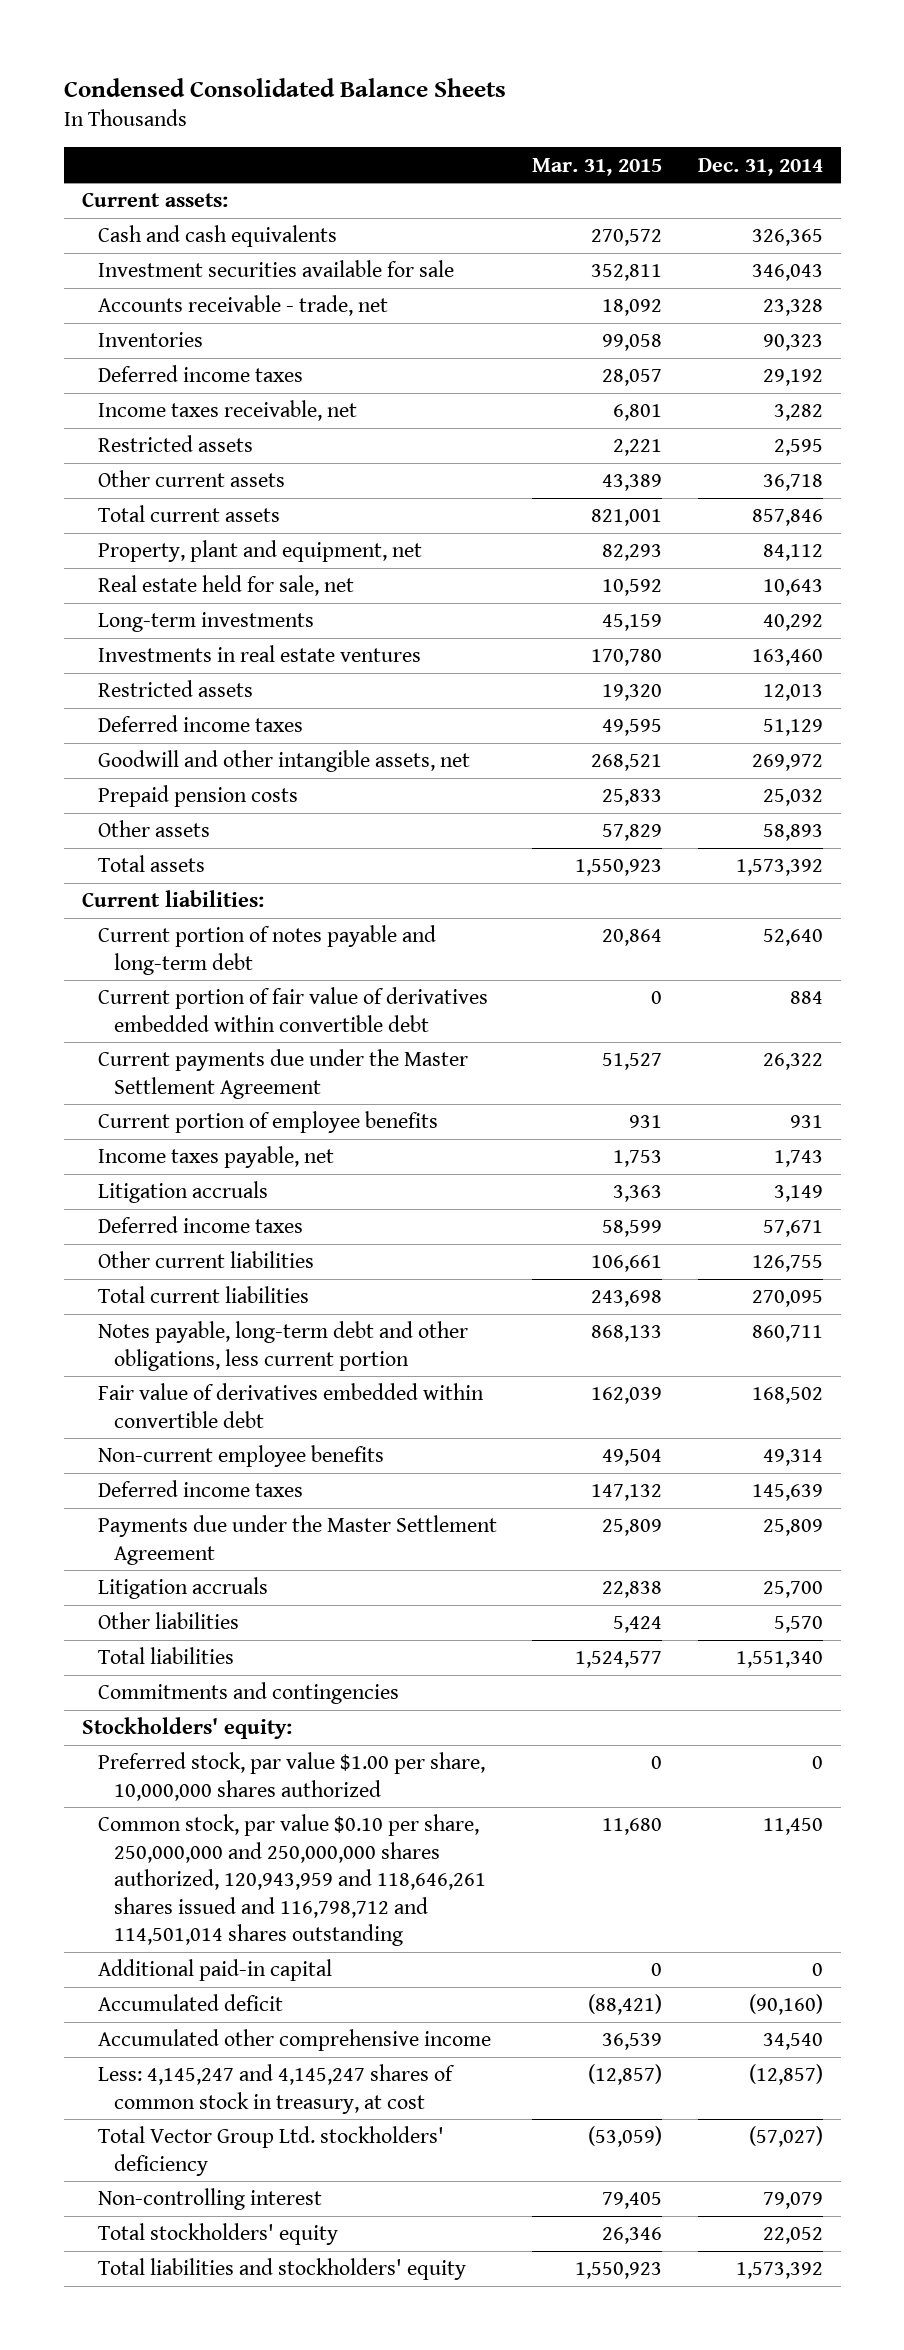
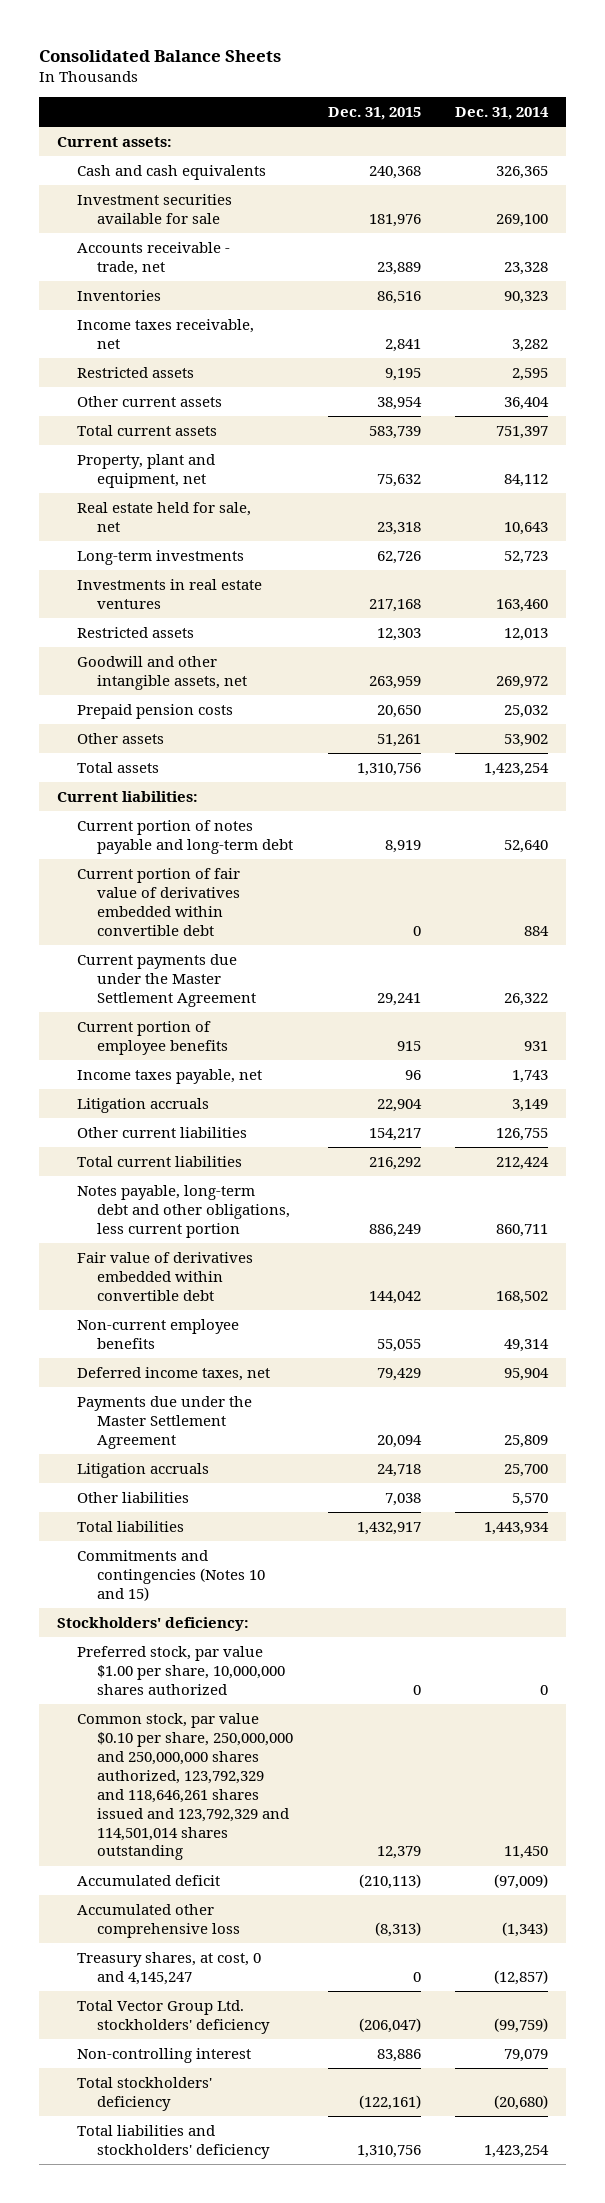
[63,78,506,98] Condensed Consolidated Balance Sheets -> [39,50,282,63] Consolidated Balance Sheets
[532,157,663,176] Mar. 31, 2015 -> none
none -> [327,107,421,121] Dec. 31, 2015
[751,264,823,282] 346,043 -> [496,213,549,227] 269,100
[97,365,303,383] Deferred income taxes -> none
[762,474,823,492] 36,718 -> [504,396,550,410] 36,404
[751,509,823,527] 857,846 -> [496,425,549,439] 751,397
[762,614,823,632] 40,292 -> [504,550,549,564] 52,723
[97,715,303,733] Deferred income taxes -> none
[762,824,823,842] 58,893 -> [504,733,549,747] 53,902
[735,859,823,877] 1,573,392 -> [484,762,550,776] 1,423,254
[97,1216,303,1234] Deferred income taxes -> none
[751,1290,823,1308] 270,095 -> [496,1156,550,1170] 212,424
[97,1480,303,1498] Deferred income taxes -> [77,1366,271,1381] Deferred income taxes, net
[751,1484,823,1502] 145,639 -> [504,1367,550,1381] 95,904
[735,1651,823,1669] 1,551,340 -> [484,1521,550,1535] 1,443,934
[97,1682,399,1705] Commitments and contingencies -> [77,1549,266,1601] Commitments and contingencies (Notes 10 and 15)
[81,1717,292,1740] Stockholders' equity: -> [56,1616,249,1631] Stockholders' deficiency:
[97,1959,332,1982] Additional paid-in capital -> none
[97,1814,486,1947] Common stock, par value $0.10 per share, 250,000,000 and 250,000,000 shares authorized, 120,943,959 and 118,646,261 shares issued and 116,798,712 and 114,501,014 shares outstanding -> [77,1712,294,1861] Common stock, par value $0.10 per share, 250,000,000 and 250,000,000 shares authorized, 123,792,329 and 118,646,261 shares issued and 123,792,329 and 114,501,014 shares outstanding
[748,1994,823,2016] (90,160) -> [494,1873,549,1889] (97,009)
[97,2029,491,2052] Accumulated other comprehensive income -> [77,1903,241,1938] Accumulated other comprehensive loss
[762,2033,823,2051] 34,540 -> [502,1921,549,1937] (1,343)
[97,2064,455,2114] Less: 4,145,247 and 4,145,247 shares of common stock in treasury, at cost -> [77,1951,262,1985] Treasury shares, at cost, 0 and 4,145,247
[748,2126,823,2148] (57,027) -> [494,2017,549,2033] (99,759)
[97,2223,338,2246] Total stockholders' equity -> [77,2076,213,2111] Total stockholders' deficiency
[762,2227,823,2245] 22,052 -> [494,2094,549,2110] (20,680)
[97,2258,466,2281] Total liabilities and stockholders' equity -> [77,2124,271,2159] Total liabilities and stockholders' deficiency
[735,2262,823,2280] 1,573,392 -> [484,2144,550,2158] 1,423,254

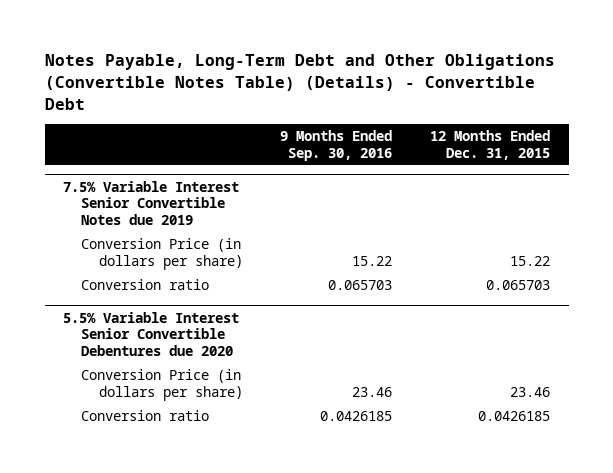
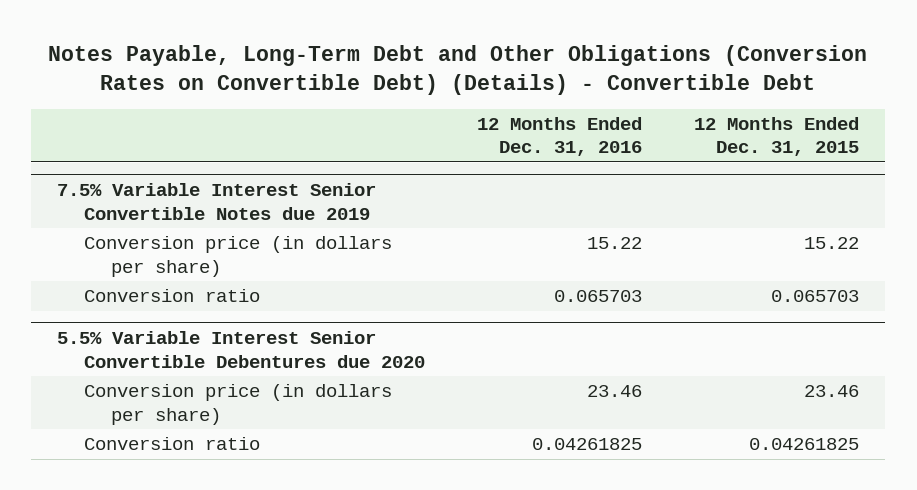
[44,54,555,110] Notes Payable, Long-Term Debt and Other Obligations (Convertible Notes Table) (Details) - Convertible Debt -> [48,44,868,95] Notes Payable, Long-Term Debt and Other Obligations (Conversion Rates on Convertible Debt) (Details) - Convertible Debt
[280,130,393,161] 9 Months Ended Sep. 30, 2016 -> none
none -> [477,116,643,157] 12 Months Ended Dec. 31, 2016
[81,238,243,270] Conversion Price (in dollars per share) -> [84,236,393,277] Conversion price (in dollars per share)
[81,369,243,401] Conversion Price (in dollars per share) -> [84,384,393,425] Conversion price (in dollars per share)
[477,411,550,422] 0.0426185 -> [749,438,860,451] 0.04261825

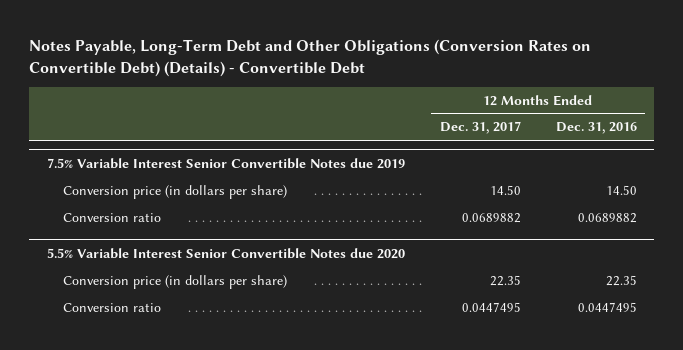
[694,116,860,157] 12 Months Ended Dec. 31, 2015 -> none
none -> [439,121,521,135] Dec. 31, 2017
[587,237,643,250] 15.22 -> [605,184,637,195] 14.50
[554,290,643,303] 0.065703 -> [577,212,637,223] 0.0689882
[57,330,426,368] 5.5% Variable Interest Senior Convertible Debentures due 2020 -> [46,247,405,259] 5.5% Variable Interest Senior Convertible Notes due 2020
[587,385,643,398] 23.46 -> [605,274,637,286] 22.35
[532,438,643,451] 0.04261825 -> [577,301,637,312] 0.0447495

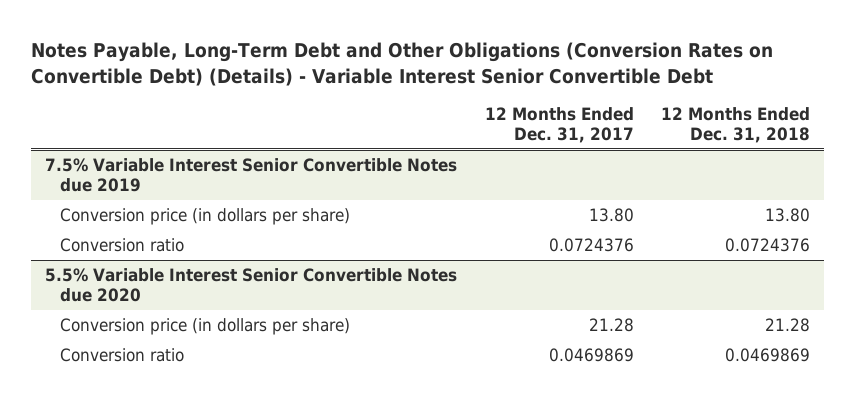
[29,38,592,77] Notes Payable, Long-Term Debt and Other Obligations (Conversion Rates on Convertible Debt) (Details) - Convertible Debt -> [30,41,773,86] Notes Payable, Long-Term Debt and Other Obligations (Conversion Rates on Convertible Debt) (Details) - Variable Interest Senior Convertible Debt
[555,122,637,135] Dec. 31, 2016 -> none
none -> [661,107,811,144] 12 Months Ended Dec. 31, 2018
[489,184,521,195] 14.50 -> [588,208,634,223] 13.80
[461,212,521,223] 0.0689882 -> [548,238,634,253] 0.0724376
[489,274,521,286] 22.35 -> [588,318,634,333] 21.28
[461,301,521,312] 0.0447495 -> [548,348,634,363] 0.0469869

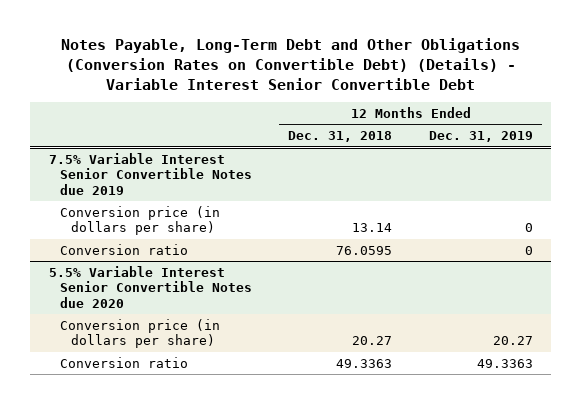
[484,107,634,144] 12 Months Ended Dec. 31, 2017 -> none
none -> [428,131,533,143] Dec. 31, 2019
[765,208,811,223] 13.80 -> [352,223,393,233] 13.14
[725,238,811,253] 0.0724376 -> [336,245,393,255] 76.0595
[765,318,811,333] 21.28 -> [352,336,393,346] 20.27
[725,348,811,363] 0.0469869 -> [336,358,393,368] 49.3363

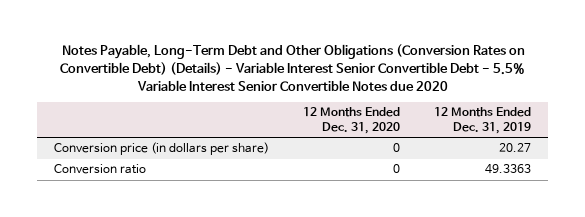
[60,38,520,90] Notes Payable, Long-Term Debt and Other Obligations (Conversion Rates on Convertible Debt) (Details) - Variable Interest Senior Convertible Debt -> [59,43,525,91] Notes Payable, Long-Term Debt and Other Obligations (Conversion Rates on Convertible Debt) (Details) - Variable Interest Senior Convertible Debt - 5.5% Variable Interest Senior Convertible Notes due 2020
[288,131,393,143] Dec. 31, 2018 -> none
none -> [303,107,401,135] 12 Months Ended Dec. 31, 2020
[48,152,253,195] 7.5% Variable Interest Senior Convertible Notes due 2019 -> none
[60,205,221,236] Conversion price (in dollars per share) -> none
[60,243,189,255] Conversion ratio -> none
[48,265,253,308] 5.5% Variable Interest Senior Convertible Notes due 2020 -> none

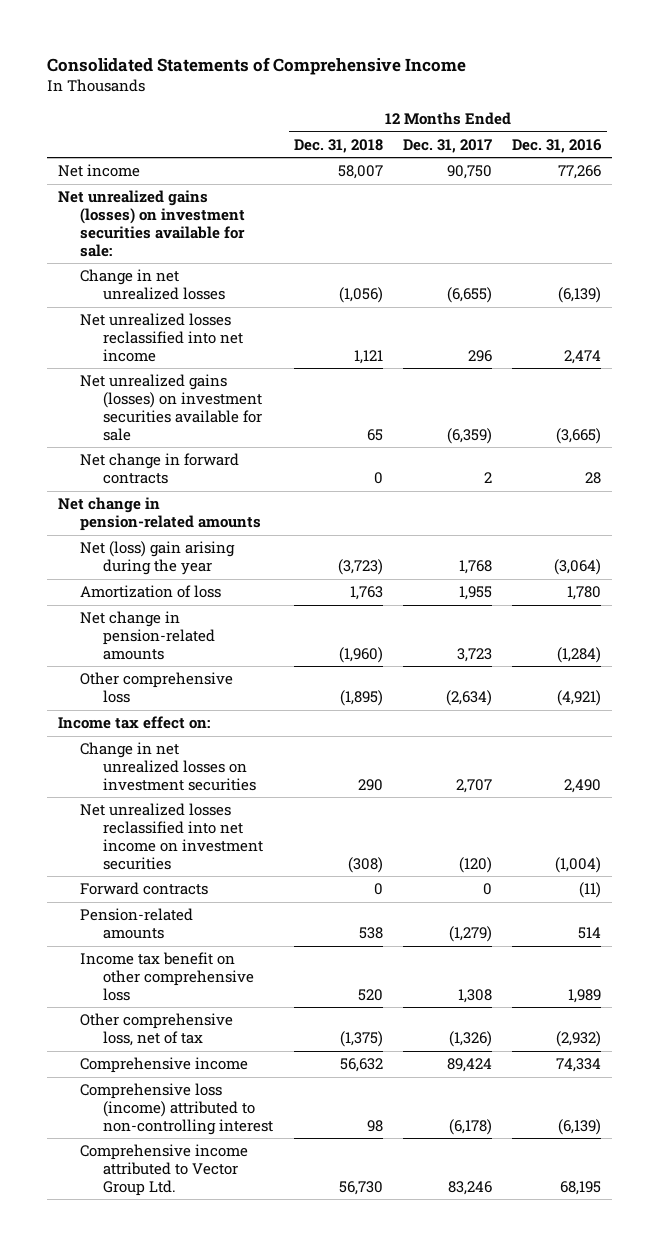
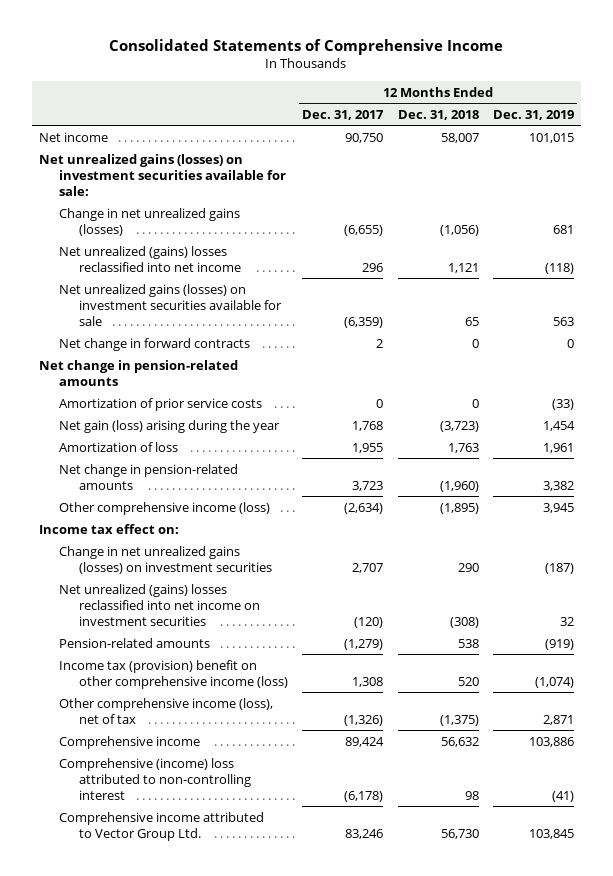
[512,138,603,153] Dec. 31, 2016 -> none
none -> [492,109,574,120] Dec. 31, 2019
[80,269,226,301] Change in net unrealized losses -> [58,207,240,236] Change in net unrealized gains (losses)
[80,313,244,362] Net unrealized losses reclassified into net income -> [58,245,242,272] Net unrealized (gains) losses reclassified into net income
none -> [58,397,262,411] Amortization of prior service costs
[80,541,236,576] Net (loss) gain arising during the year -> [58,419,280,433] Net gain (loss) arising during the year
[80,672,234,704] Other comprehensive loss -> [58,501,270,515] Other comprehensive income (loss)
[80,882,209,896] Forward contracts -> none
[80,742,257,791] Change in net unrealized losses on investment securities -> [58,545,273,574] Change in net unrealized gains (losses) on investment securities
[80,803,264,870] Net unrealized losses reclassified into net income on investment securities -> [58,583,261,626] Net unrealized (gains) losses reclassified into net income on investment securities
[80,952,255,1001] Income tax benefit on other comprehensive loss -> [58,659,289,689] Income tax (provision) benefit on other comprehensive income (loss)
[80,1013,234,1047] Other comprehensive loss, net of tax -> [58,697,273,724] Other comprehensive income (loss), net of tax
[80,1083,274,1135] Comprehensive loss (income) attributed to non-controlling interest -> [58,757,252,800] Comprehensive (income) loss attributed to non-controlling interest

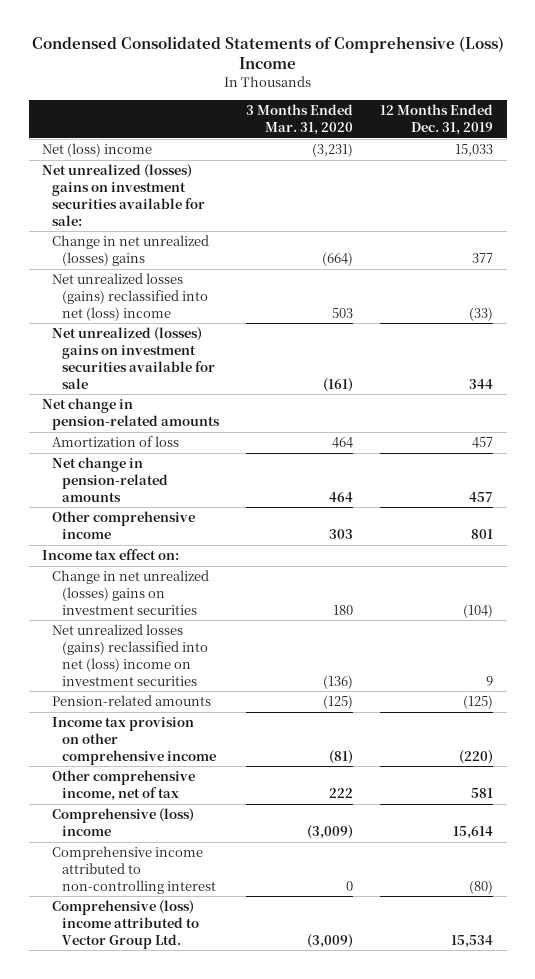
[109,39,504,56] Consolidated Statements of Comprehensive Income -> [31,36,504,70] Condensed Consolidated Statements of Comprehensive (Loss) Income
[302,109,385,120] Dec. 31, 2017 -> none
[397,109,479,120] Dec. 31, 2018 -> none
none -> [246,104,354,136] 3 Months Ended Mar. 31, 2020
[58,337,250,351] Net change in forward contracts -> none
[38,131,108,142] Net income -> [42,143,153,158] Net (loss) income
[528,132,574,143] 101,015 -> [455,144,494,157] 15,033
[38,153,286,196] Net unrealized gains (losses) on investment securities available for sale: -> [42,164,205,226] Net unrealized (losses) gains on investment securities available for sale:
[58,207,240,236] Change in net unrealized gains (losses) -> [51,235,209,266] Change in net unrealized (losses) gains
[552,224,574,234] 681 -> [472,252,494,263] 377
[58,245,242,272] Net unrealized (gains) losses reclassified into net income -> [51,273,208,321] Net unrealized losses (gains) reclassified into net (loss) income
[544,262,574,274] (118) -> [469,306,494,321] (33)
[58,283,283,326] Net unrealized gains (losses) on investment securities available for sale -> [51,327,215,389] Net unrealized (losses) gains on investment securities available for sale
[552,316,574,326] 563 -> [469,378,494,389] 344
[58,397,262,411] Amortization of prior service costs -> none
[58,419,280,433] Net gain (loss) arising during the year -> none
[542,442,574,453] 1,961 -> [472,437,494,449] 457
[542,480,574,491] 3,382 -> [469,491,494,502] 457
[58,501,270,515] Other comprehensive income (loss) -> [51,511,195,539] Other comprehensive income
[542,502,574,513] 3,945 -> [471,528,494,539] 801
[58,545,273,574] Change in net unrealized gains (losses) on investment securities -> [51,570,209,615] Change in net unrealized (losses) gains on investment securities
[544,562,574,574] (187) -> [463,603,494,618] (104)
[58,583,261,626] Net unrealized (gains) losses reclassified into net income on investment securities -> [51,624,208,686] Net unrealized losses (gains) reclassified into net (loss) income on investment securities
[559,616,574,626] 32 -> [486,675,494,686] 9
[544,638,574,650] (919) -> [463,695,494,710] (125)
[58,659,289,689] Income tax (provision) benefit on other comprehensive income (loss) -> [51,717,216,765] Income tax provision on other comprehensive income
[534,676,574,688] (1,074) -> [459,749,494,764] (220)
[58,697,273,724] Other comprehensive income (loss), net of tax -> [51,770,195,801] Other comprehensive income, net of tax
[542,714,574,725] 2,871 -> [471,787,494,798] 581
[58,735,200,749] Comprehensive income -> [51,808,194,836] Comprehensive (loss) income
[528,736,574,747] 103,886 -> [453,825,494,839] 15,614
[58,757,252,800] Comprehensive (income) loss attributed to non-controlling interest -> [51,846,216,894] Comprehensive income attributed to non-controlling interest
[551,790,574,802] (41) -> [469,879,494,894] (80)
[58,811,264,841] Comprehensive income attributed to Vector Group Ltd. -> [51,900,199,949] Comprehensive (loss) income attributed to Vector Group Ltd.
[528,828,574,839] 103,845 -> [451,934,494,948] 15,534

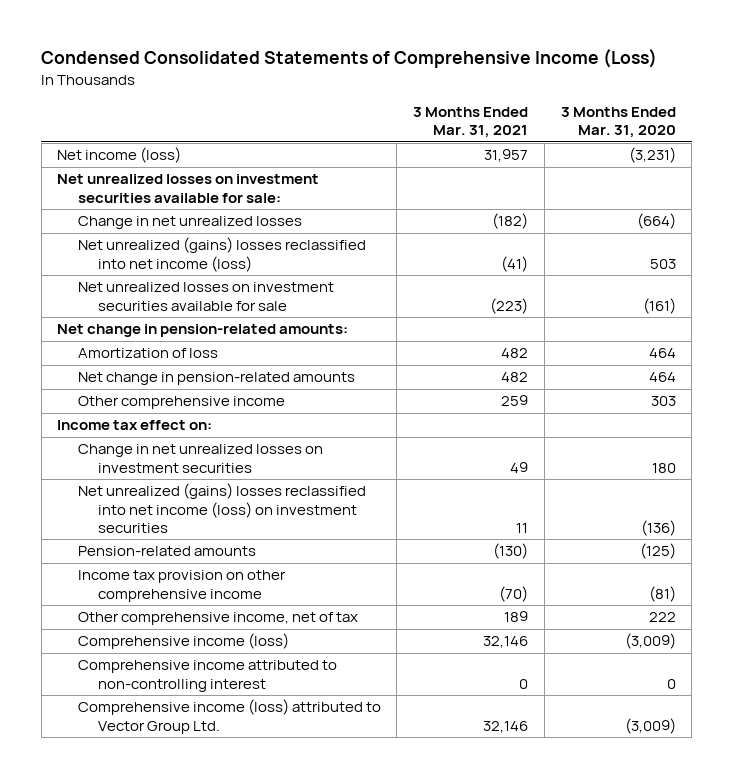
[31,36,504,70] Condensed Consolidated Statements of Comprehensive (Loss) Income -> [41,49,658,69] Condensed Consolidated Statements of Comprehensive Income (Loss)
[380,104,494,136] 12 Months Ended Dec. 31, 2019 -> none
none -> [413,107,529,139] 3 Months Ended Mar. 31, 2021
[42,143,153,158] Net (loss) income -> [57,147,182,164] Net income (loss)
[42,164,205,226] Net unrealized (losses) gains on investment securities available for sale: -> [57,174,320,203] Net unrealized losses on investment securities available for sale:
[51,235,209,266] Change in net unrealized (losses) gains -> [77,216,302,230] Change in net unrealized losses
[51,273,208,321] Net unrealized losses (gains) reclassified into net (loss) income -> [77,237,366,272] Net unrealized (gains) losses reclassified into net income (loss)
[51,327,215,389] Net unrealized (losses) gains on investment securities available for sale -> [77,282,334,311] Net unrealized losses on investment securities available for sale
[42,398,220,430] Net change in pension-related amounts -> [57,324,349,338] Net change in pension-related amounts:
[51,570,209,615] Change in net unrealized (losses) gains on investment securities -> [77,444,323,473] Change in net unrealized losses on investment securities
[51,624,208,686] Net unrealized losses (gains) reclassified into net (loss) income on investment securities -> [77,483,366,534] Net unrealized (gains) losses reclassified into net income (loss) on investment securities
[51,808,194,836] Comprehensive (loss) income -> [77,633,289,650] Comprehensive income (loss)
[51,900,199,949] Comprehensive (loss) income attributed to Vector Group Ltd. -> [77,699,381,734] Comprehensive income (loss) attributed to Vector Group Ltd.

